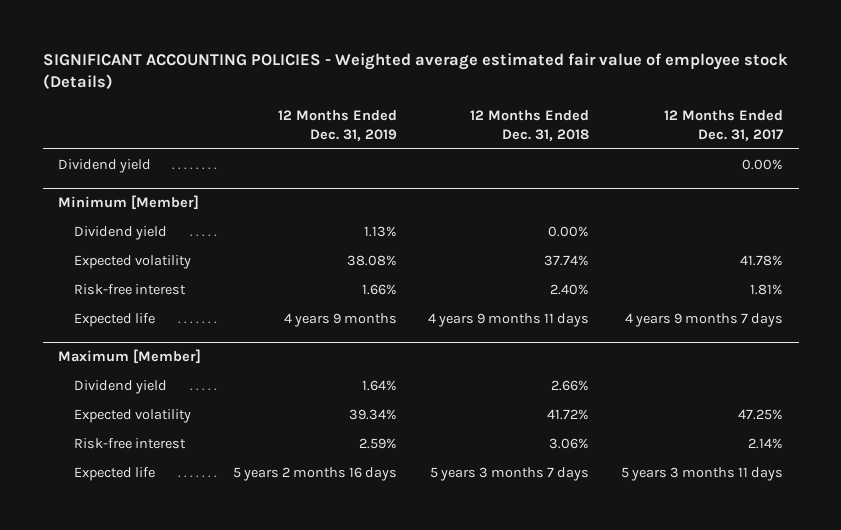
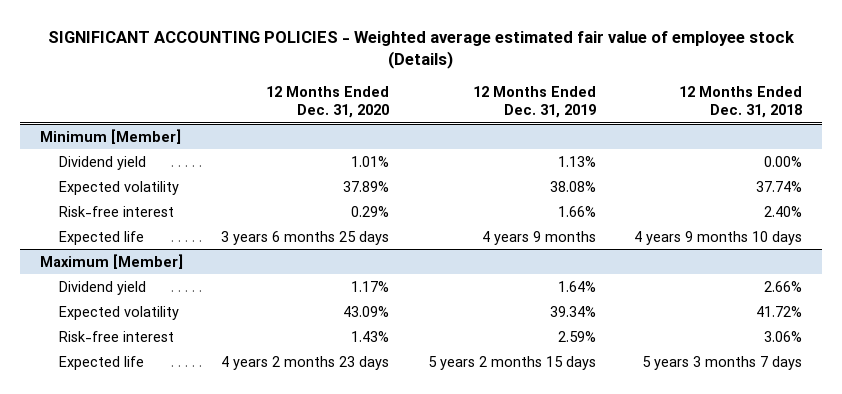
[664,110,784,142] 12 Months Ended Dec. 31, 2017 -> none
none -> [266,86,390,119] 12 Months Ended Dec. 31, 2020
[58,159,152,174] Dividend yield -> none
[428,313,590,328] 4 years 9 months 11 days -> [634,230,803,245] 4 years 9 months 10 days
[232,467,397,482] 5 years 2 months 16 days -> [427,355,596,370] 5 years 2 months 15 days

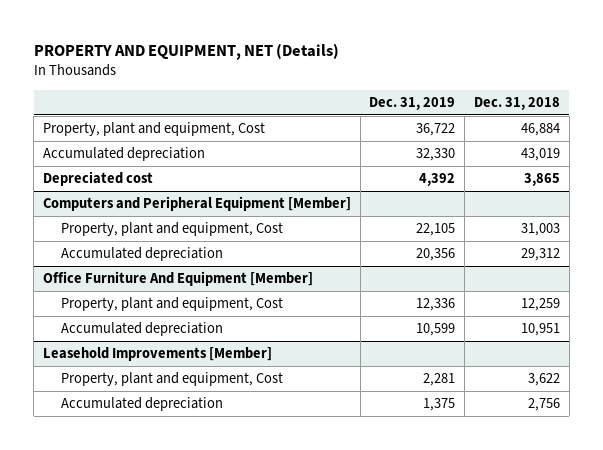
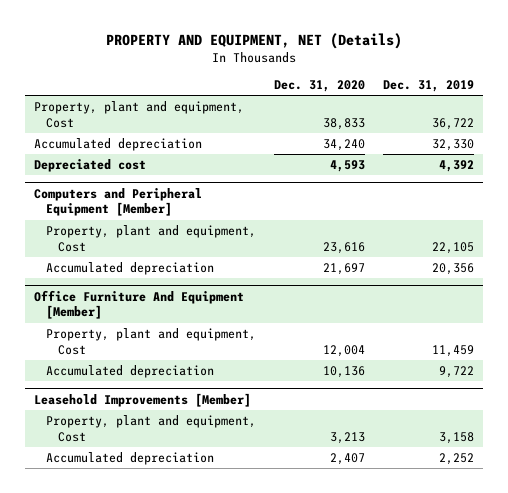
[473,96,560,110] Dec. 31, 2018 -> none
none -> [274,80,366,93] Dec. 31, 2020
[416,298,456,312] 12,336 -> [432,344,475,357] 11,459
[416,323,456,337] 10,599 -> [439,366,475,379] 9,722
[423,373,456,387] 2,281 -> [439,431,475,444] 3,158
[423,398,456,412] 1,375 -> [439,453,475,466] 2,252

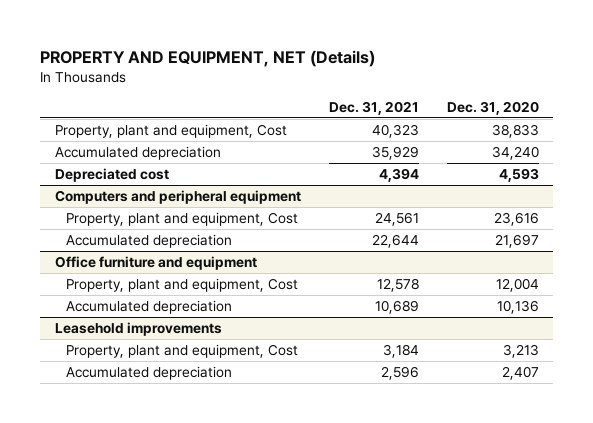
[383,80,475,93] Dec. 31, 2019 -> none
none -> [328,100,419,115] Dec. 31, 2021
[34,187,203,217] Computers and Peripheral Equipment [Member] -> [54,189,301,204] Computers and peripheral equipment
[34,289,245,320] Office Furniture And Equipment [Member] -> [54,255,257,270] Office furniture and equipment
[34,392,252,407] Leasehold Improvements [Member] -> [54,321,222,336] Leasehold improvements

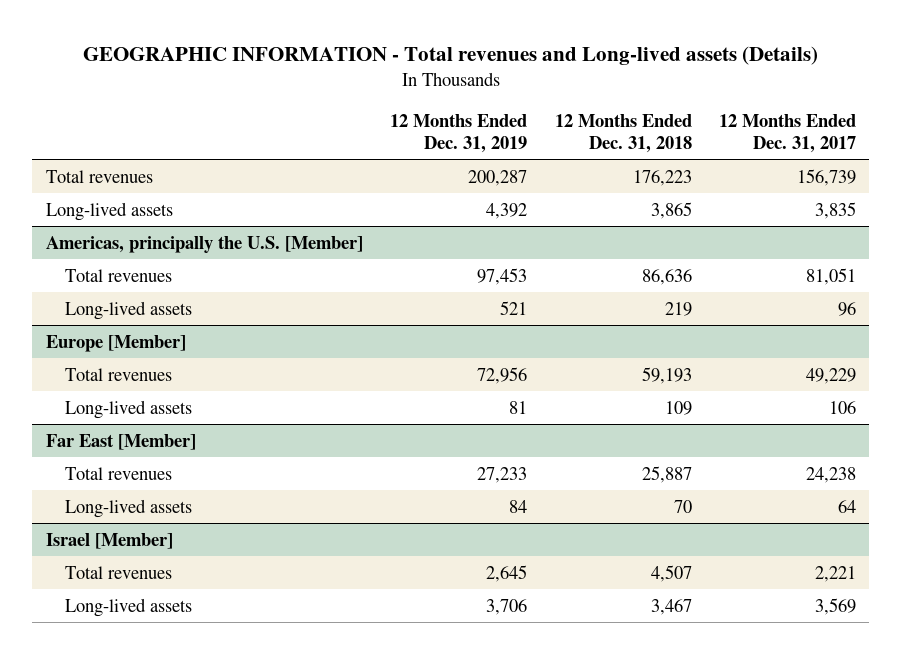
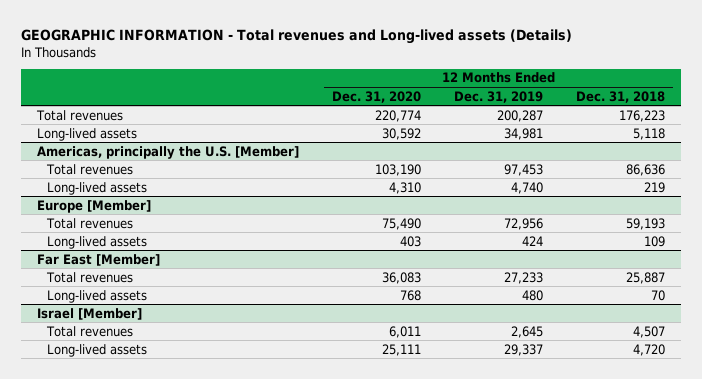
[718,113,856,153] 12 Months Ended Dec. 31, 2017 -> none
none -> [332,90,422,103] Dec. 31, 2020
[486,202,528,219] 4,392 -> [504,127,544,140] 34,981
[650,201,692,219] 3,865 -> [632,127,665,140] 5,118
[500,300,528,315] 521 -> [511,181,544,194] 4,740
[509,400,528,414] 81 -> [522,235,544,246] 424
[509,499,528,513] 84 -> [522,289,544,301] 480
[486,598,528,615] 3,706 -> [504,343,544,356] 29,337
[650,598,692,615] 3,467 -> [632,343,665,356] 4,720

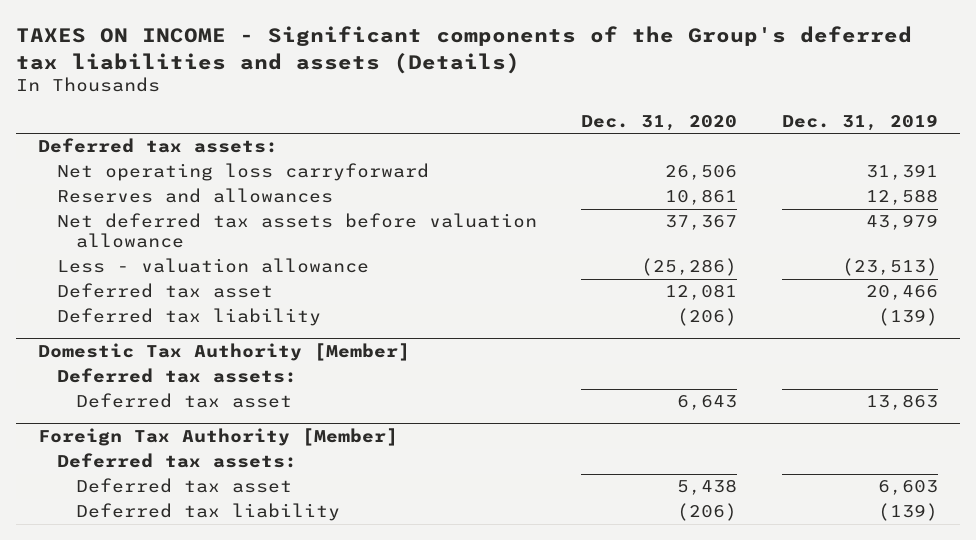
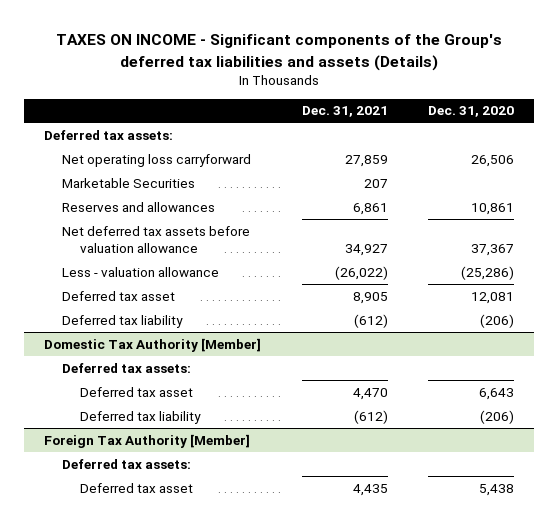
[781,113,938,131] Dec. 31, 2019 -> none
none -> [301,106,388,118] Dec. 31, 2021
none -> [62,177,196,188] Marketable Securities
none -> [80,410,202,424] Deferred tax liability
[75,503,340,522] Deferred tax liability -> none

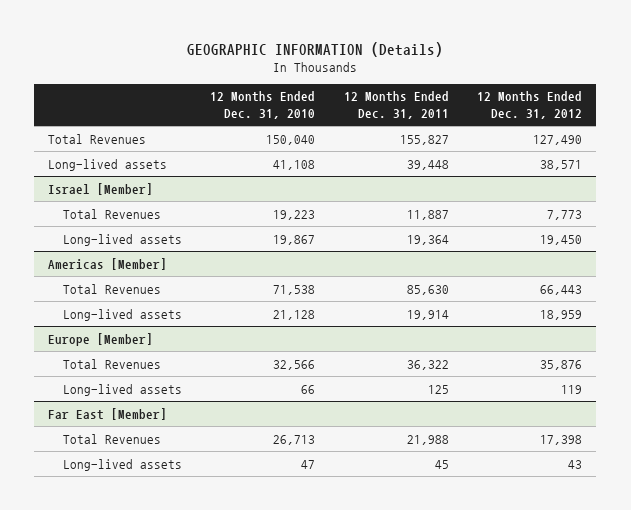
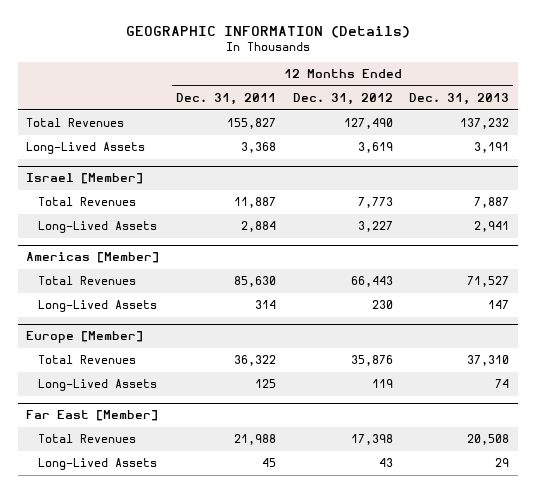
[210,91,316,119] 12 Months Ended Dec. 31, 2010 -> none
none -> [409,93,510,106] Dec. 31, 2013
[48,158,168,171] Long-lived assets -> [26,142,146,155] Long-Lived Assets
[406,159,449,170] 39,448 -> [240,142,276,154] 3,368
[540,159,583,170] 38,571 -> [357,142,393,154] 3,619
[63,233,183,246] Long-lived assets -> [37,221,157,234] Long-Lived Assets
[406,234,449,245] 19,364 -> [240,221,276,233] 2,884
[540,234,583,245] 19,450 -> [357,221,393,233] 3,227
[63,308,183,321] Long-lived assets -> [37,300,157,313] Long-Lived Assets
[406,309,449,320] 19,914 -> [254,300,276,310] 314
[540,309,583,320] 18,959 -> [371,300,393,310] 230
[63,383,183,396] Long-lived assets -> [37,379,157,392] Long-Lived Assets
[63,458,183,471] Long-lived assets -> [37,458,157,471] Long-Lived Assets

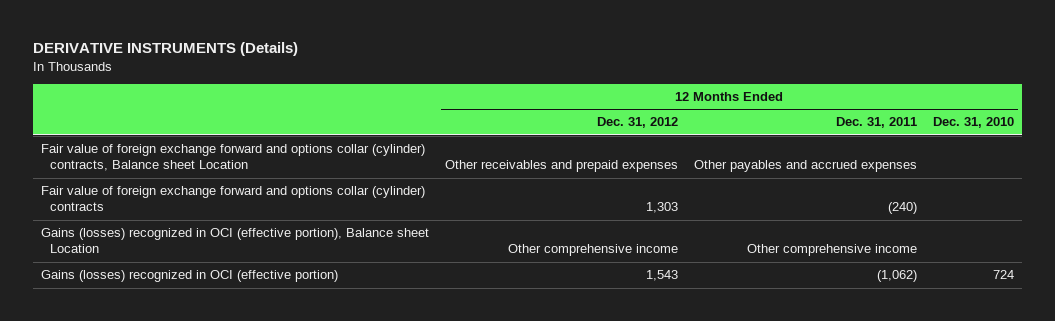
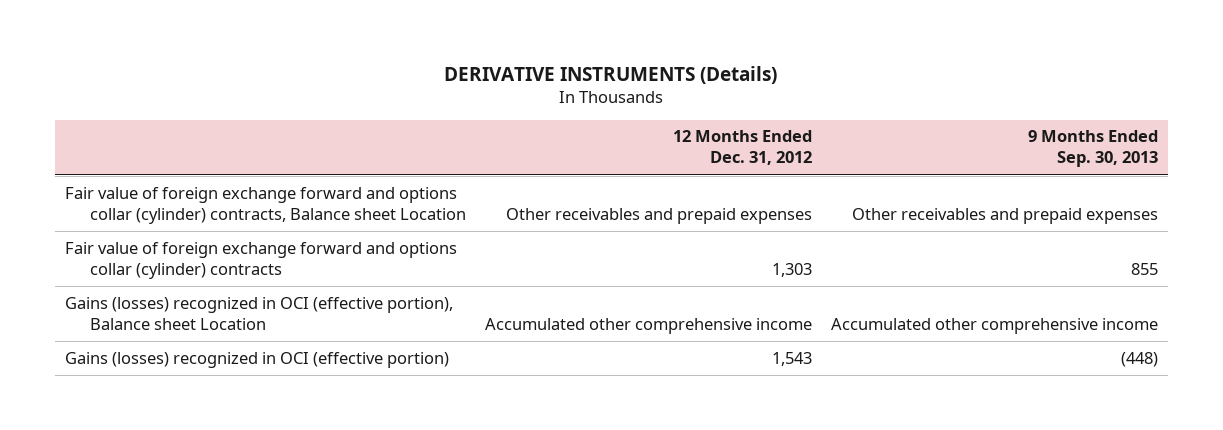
[835,117,917,129] Dec. 31, 2011 -> none
[932,117,1014,129] Dec. 31, 2010 -> none
none -> [1028,130,1159,168] 9 Months Ended Sep. 30, 2013
[507,244,678,257] Other comprehensive income -> [485,317,813,334] Accumulated other comprehensive income

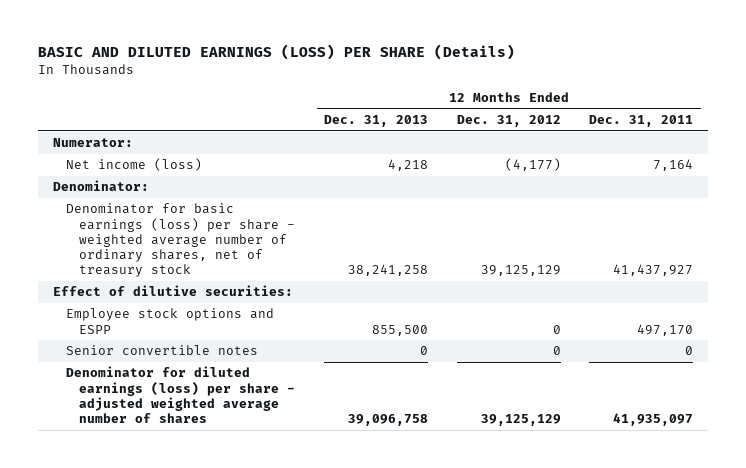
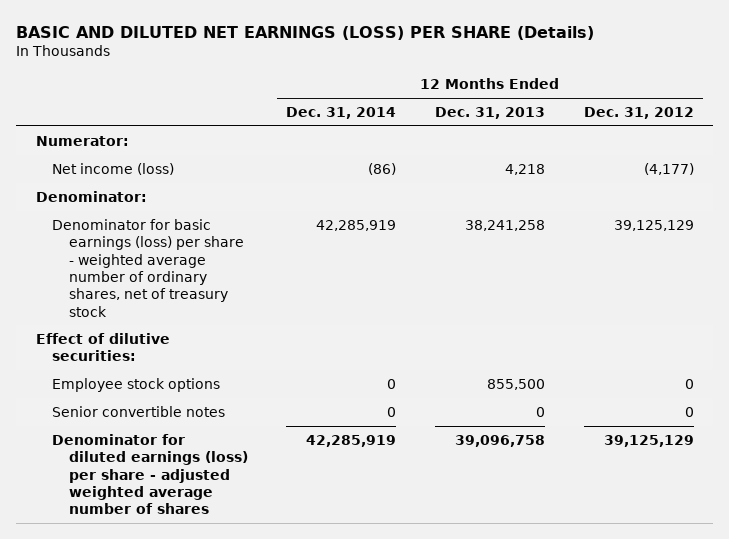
[38,44,516,61] BASIC AND DILUTED EARNINGS (LOSS) PER SHARE (Details) -> [16,25,595,40] BASIC AND DILUTED NET EARNINGS (LOSS) PER SHARE (Details)
[589,114,694,127] Dec. 31, 2011 -> none
none -> [286,107,397,120] Dec. 31, 2014
[65,308,274,334] Employee stock options and ESPP -> [52,377,221,392] Employee stock options

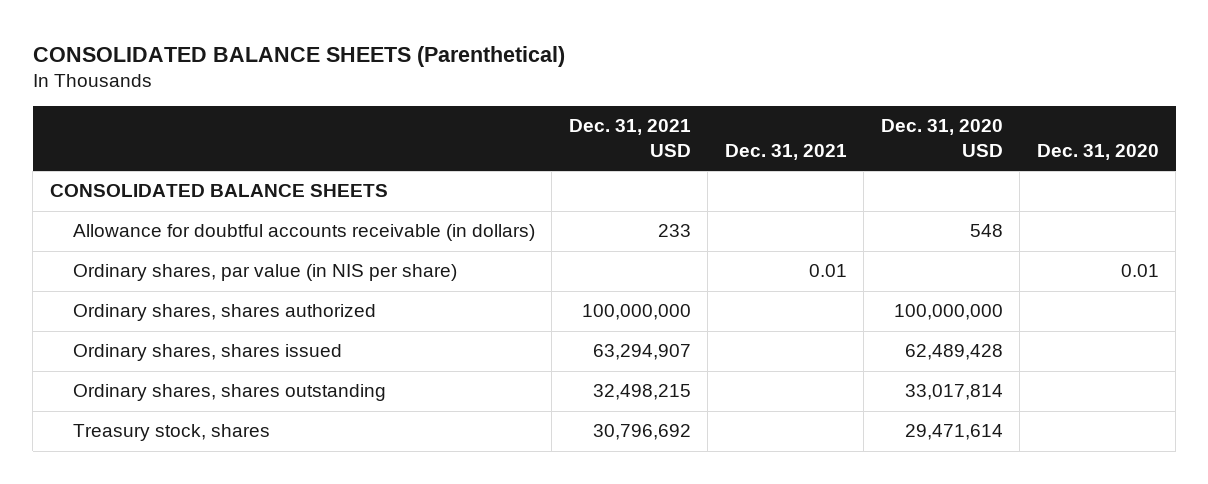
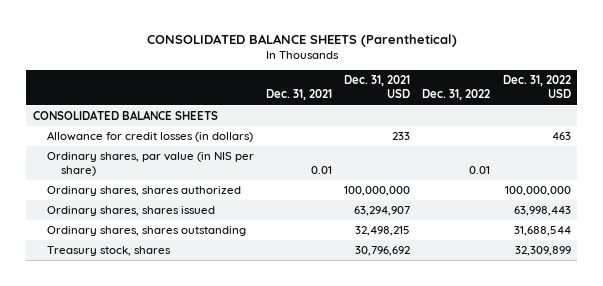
[880,119,1003,157] Dec. 31, 2020 USD -> none
[1036,143,1159,160] Dec. 31, 2020 -> none
none -> [422,89,491,101] Dec. 31, 2022
none -> [502,75,571,99] Dec. 31, 2022 USD
[72,224,535,242] Allowance for doubtful accounts receivable (in dollars) -> [46,131,253,143] Allowance for credit losses (in dollars)

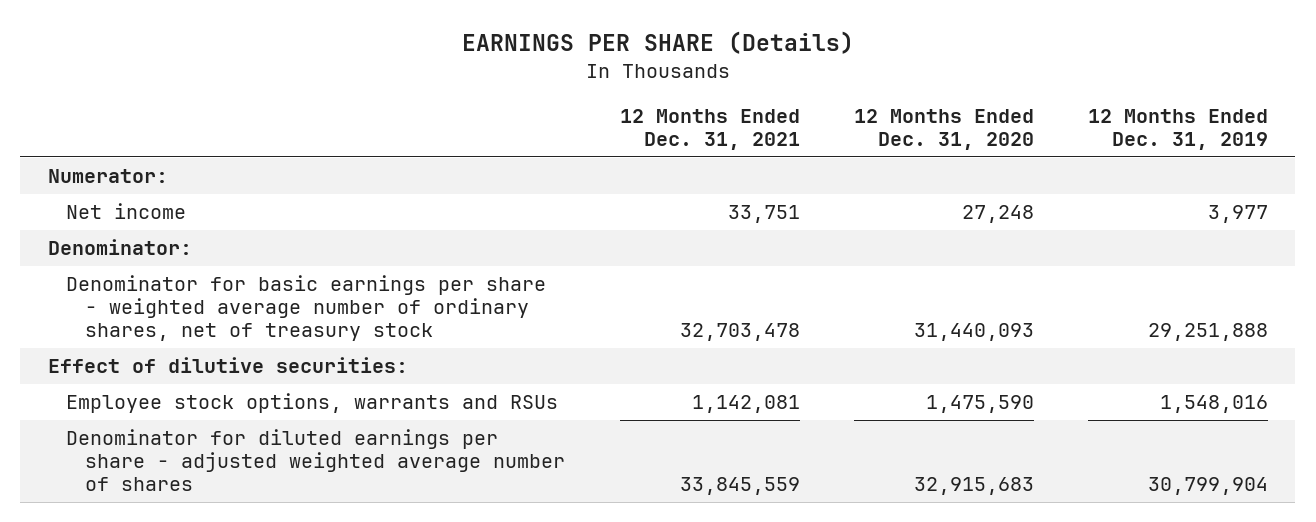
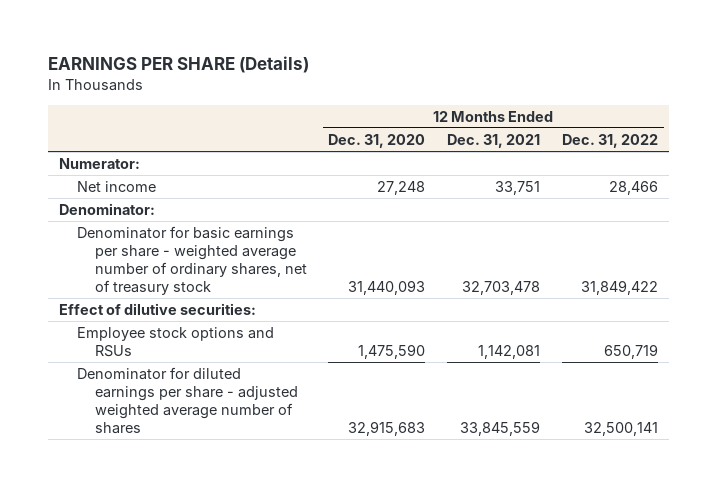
[1088,109,1269,151] 12 Months Ended Dec. 31, 2019 -> none
none -> [562,133,659,148] Dec. 31, 2022
[66,393,559,414] Employee stock options, warrants and RSUs -> [76,326,274,357] Employee stock options and RSUs

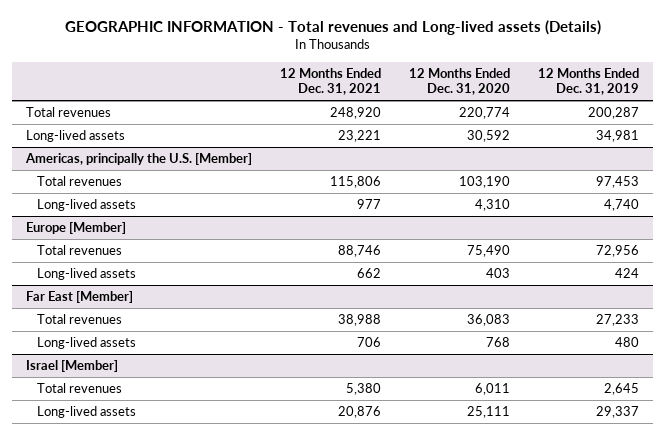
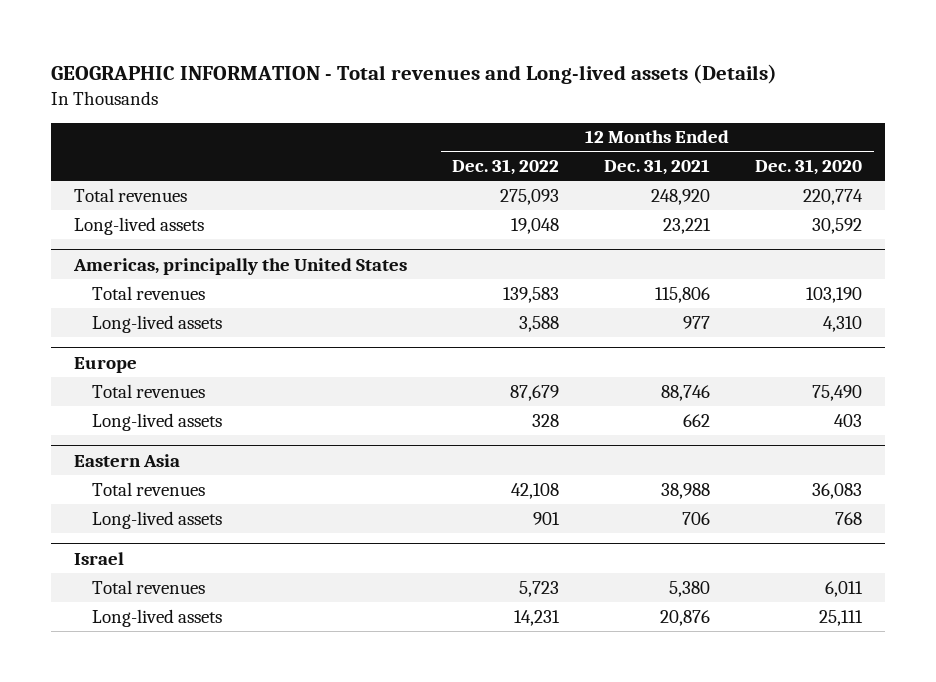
[538,67,640,96] 12 Months Ended Dec. 31, 2019 -> none
none -> [452,159,560,176] Dec. 31, 2022
[24,153,252,166] Americas, principally the U.S. [Member] -> [72,257,407,275] Americas, principally the United States
[25,222,126,235] Europe [Member] -> [73,356,137,373] Europe
[25,291,133,304] Far East [Member] -> none
none -> [73,453,180,467] Eastern Asia
[25,360,118,373] Israel [Member] -> [73,551,124,565] Israel

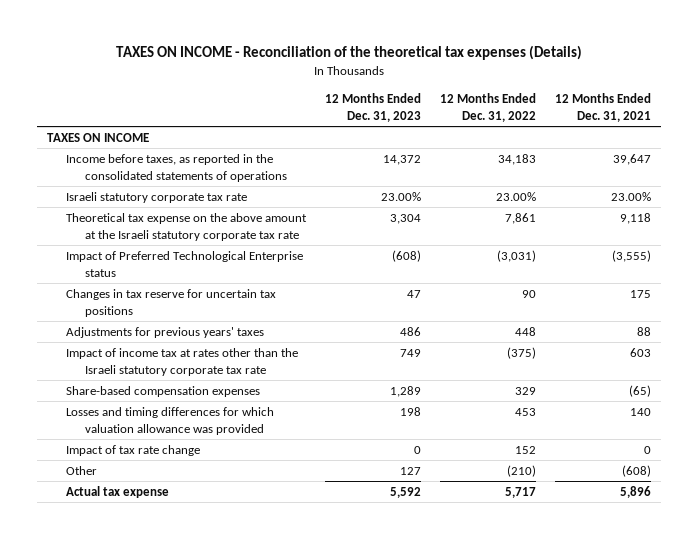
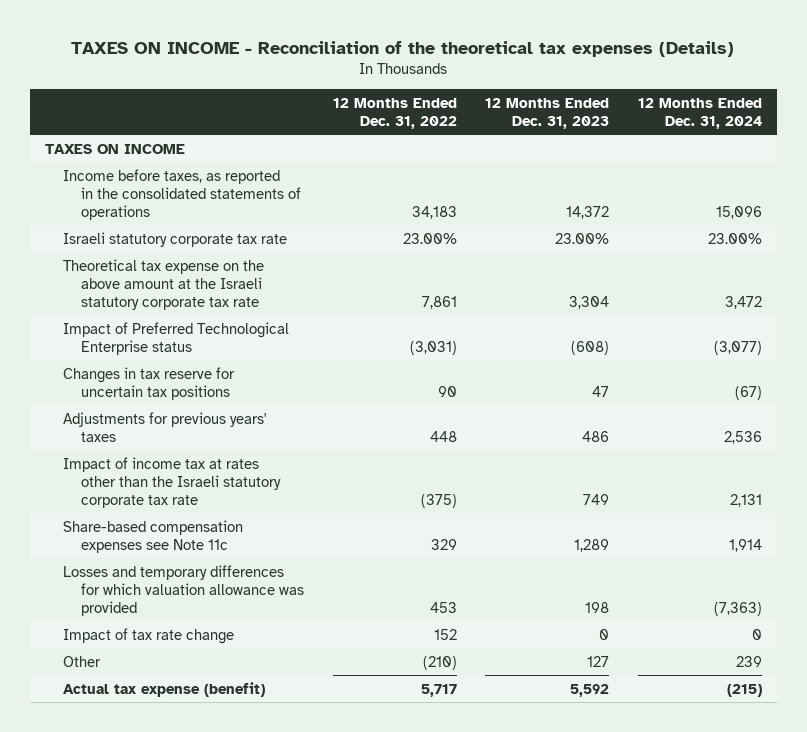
[555,93,652,123] 12 Months Ended Dec. 31, 2021 -> none
none -> [638,97,763,129] 12 Months Ended Dec. 31, 2024
[65,385,260,397] Share-based compensation expenses -> [62,519,243,553] Share-based compensation expenses see Note 11c
[65,406,274,435] Losses and timing differences for which valuation allowance was provided -> [62,564,304,616] Losses and temporary differences for which valuation allowance was provided
[65,485,169,498] Actual tax expense -> [62,681,265,697] Actual tax expense (benefit)

